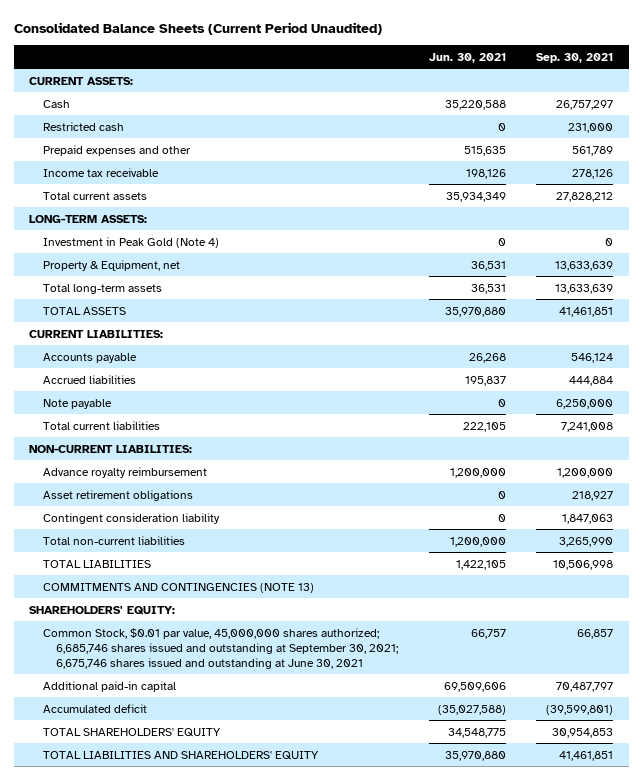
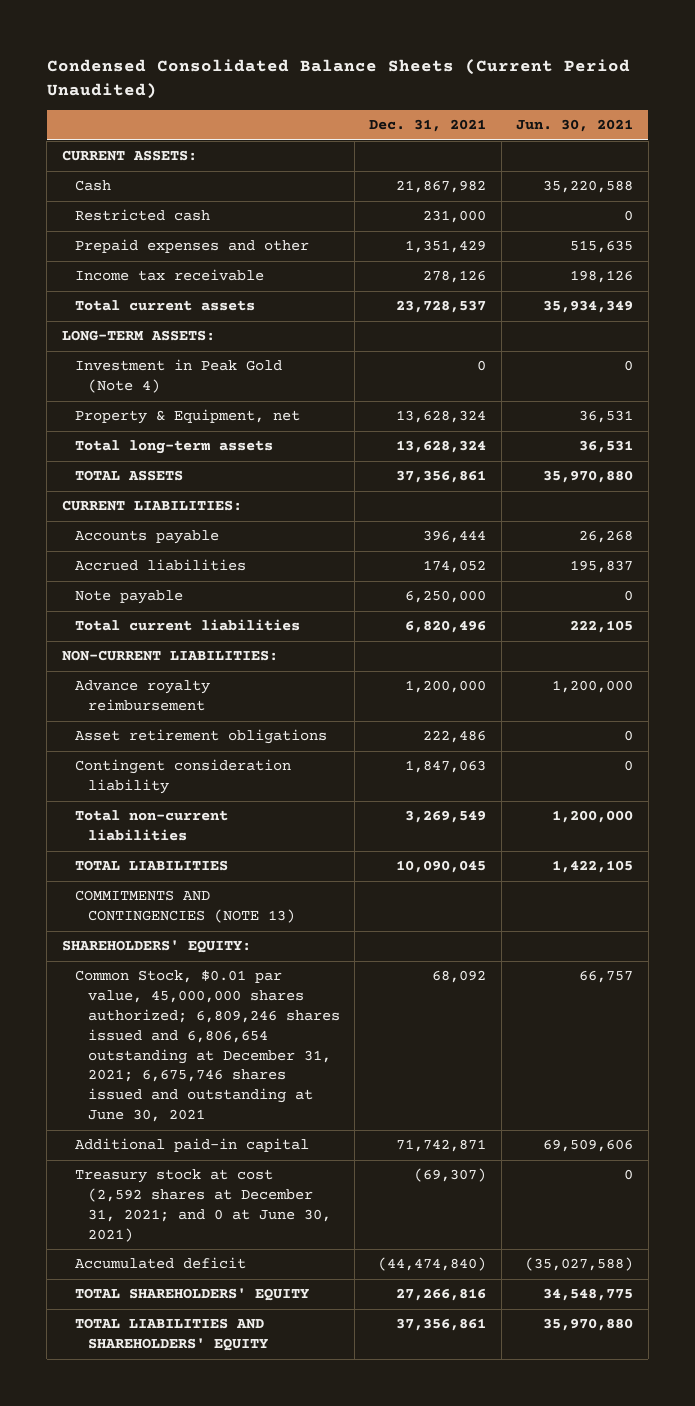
[14,22,383,36] Consolidated Balance Sheets (Current Period Unaudited) -> [46,58,630,99] Condensed Consolidated Balance Sheets (Current Period Unaudited)
[536,52,614,63] Sep. 30, 2021 -> none
none -> [369,119,487,133] Dec. 31, 2021
[42,627,399,669] Common Stock, $0.01 par value, 45,000,000 shares authorized; 6,685,746 shares issued and outstanding at September 30, 2021; 6,675,746 shares issued and outstanding at June 30, 2021 -> [74,970,340,1123] Common Stock, $0.01 par value, 45,000,000 shares authorized; 6,809,246 shares issued and 6,806,654 outstanding at December 31, 2021; 6,675,746 shares issued and outstanding at June 30, 2021
none -> [74,1169,331,1242] Treasury stock at cost (2,592 shares at December 31, 2021; and 0 at June 30, 2021)

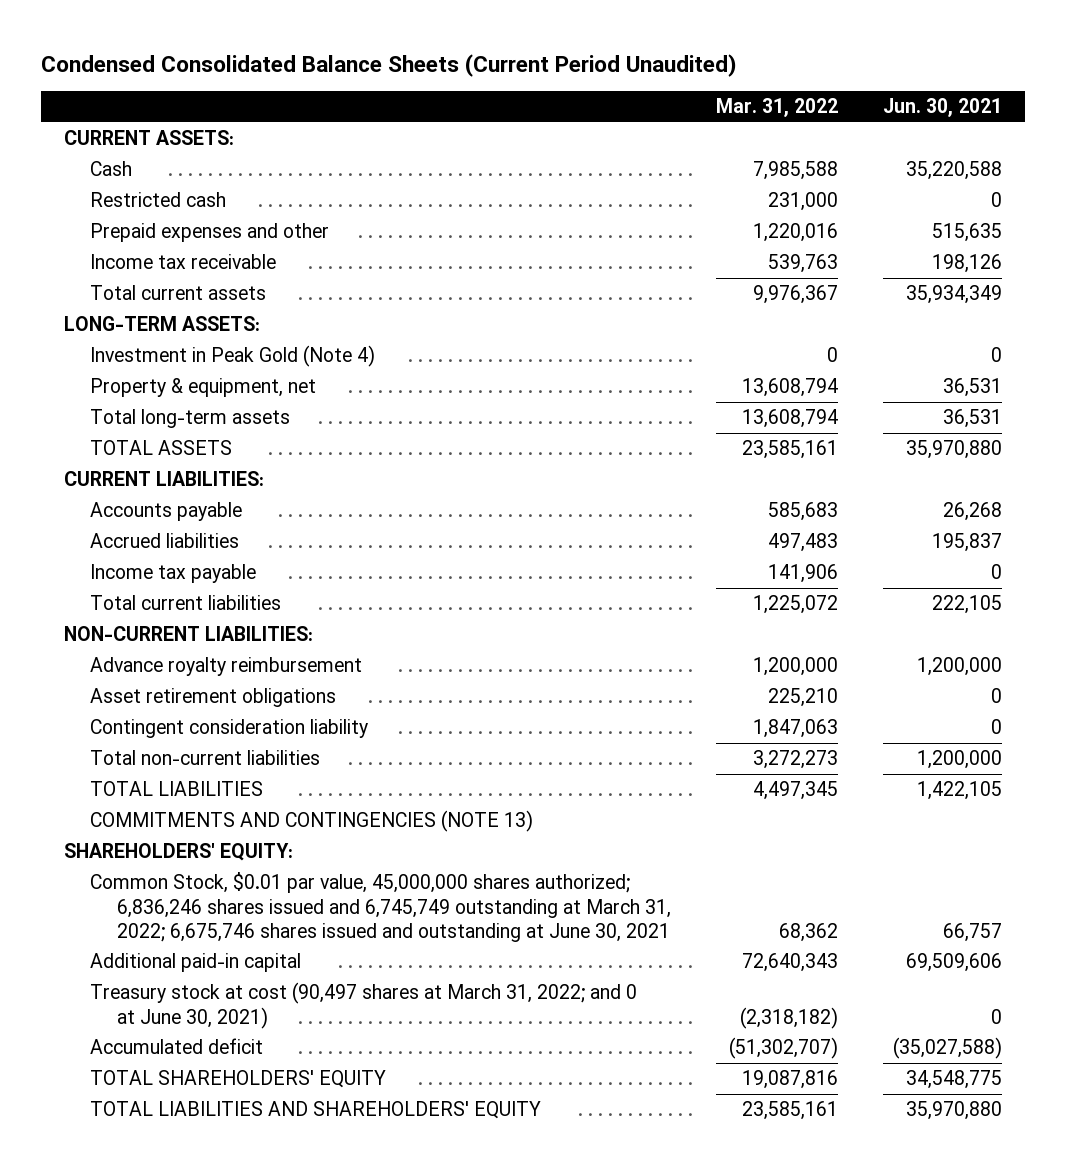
[369,119,487,133] Dec. 31, 2021 -> none
none -> [715,98,838,118] Mar. 31, 2022
[74,409,300,425] Property & Equipment, net -> [90,378,317,398] Property & equipment, net
[74,590,183,605] Note payable -> [90,564,257,584] Income tax payable
[74,970,340,1123] Common Stock, $0.01 par value, 45,000,000 shares authorized; 6,809,246 shares issued and 6,806,654 outstanding at December 31, 2021; 6,675,746 shares issued and outstanding at June 30, 2021 -> [90,872,671,942] Common Stock, $0.01 par value, 45,000,000 shares authorized; 6,836,246 shares issued and 6,745,749 outstanding at March 31, 2022; 6,675,746 shares issued and outstanding at June 30, 2021
[74,1169,331,1242] Treasury stock at cost (2,592 shares at December 31, 2021; and 0 at June 30, 2021) -> [90,982,638,1029] Treasury stock at cost (90,497 shares at March 31, 2022; and 0 at June 30, 2021)

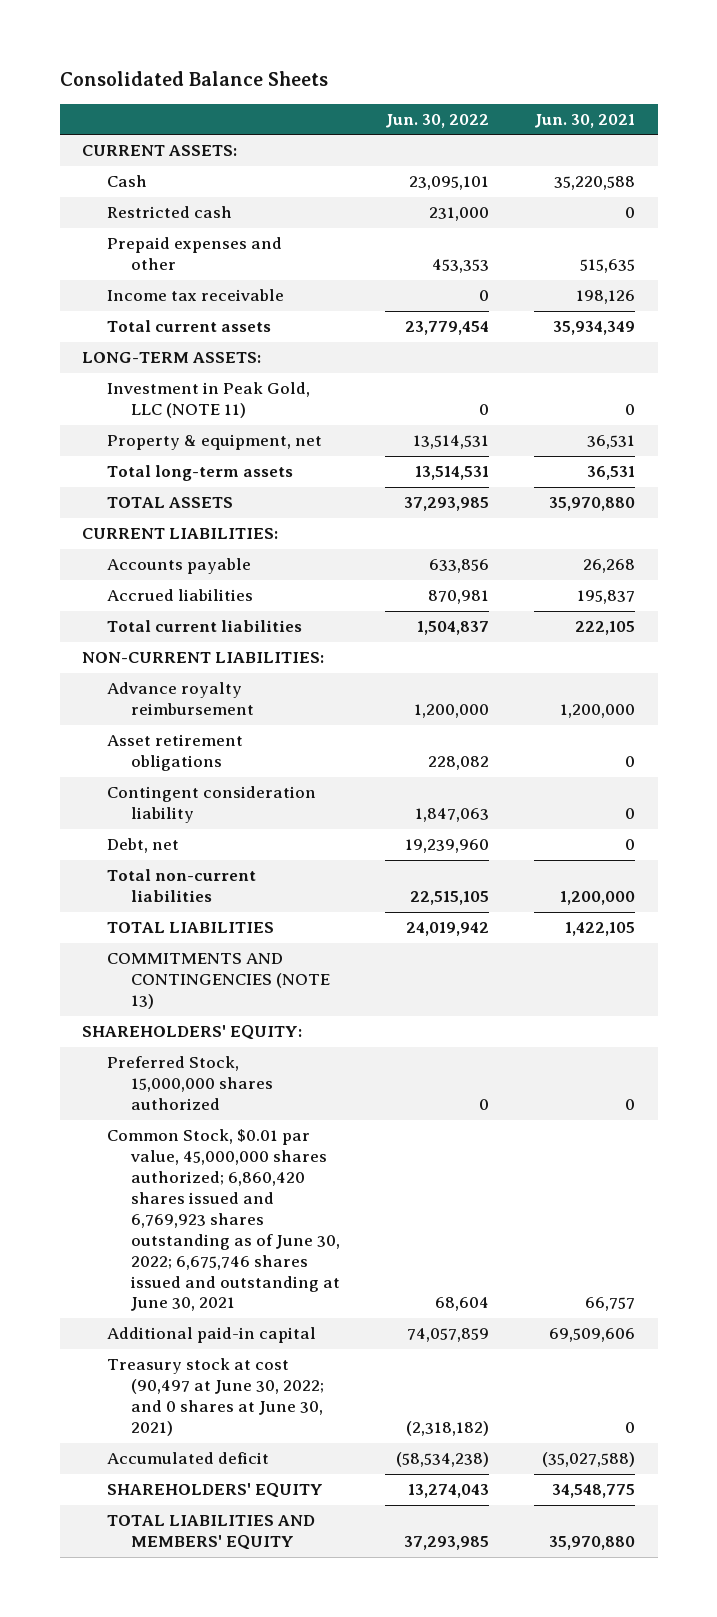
[41,53,738,77] Condensed Consolidated Balance Sheets (Current Period Unaudited) -> [59,71,328,87] Consolidated Balance Sheets
[715,98,838,118] Mar. 31, 2022 -> none
none -> [385,113,490,128] Jun. 30, 2022
[90,345,376,368] Investment in Peak Gold (Note 4) -> [106,382,310,419] Investment in Peak Gold, LLC (NOTE 11)
[90,564,257,584] Income tax payable -> none
none -> [106,838,179,854] Debt, net
none -> [106,1056,274,1111] Preferred Stock, 15,000,000 shares authorized
[90,872,671,942] Common Stock, $0.01 par value, 45,000,000 shares authorized; 6,836,246 shares issued and 6,745,749 outstanding at March 31, 2022; 6,675,746 shares issued and outstanding at June 30, 2021 -> [106,1129,341,1312] Common Stock, $0.01 par value, 45,000,000 shares authorized; 6,860,420 shares issued and 6,769,923 shares outstanding as of June 30, 2022; 6,675,746 shares issued and outstanding at June 30, 2021
[90,982,638,1029] Treasury stock at cost (90,497 shares at March 31, 2022; and 0 at June 30, 2021) -> [106,1358,325,1436] Treasury stock at cost (90,497 at June 30, 2022; and 0 shares at June 30, 2021)
[90,1070,387,1089] TOTAL SHAREHOLDERS' EQUITY -> [106,1483,323,1499] SHAREHOLDERS' EQUITY
[90,1101,542,1120] TOTAL LIABILITIES AND SHAREHOLDERS' EQUITY -> [106,1515,315,1551] TOTAL LIABILITIES AND MEMBERS' EQUITY

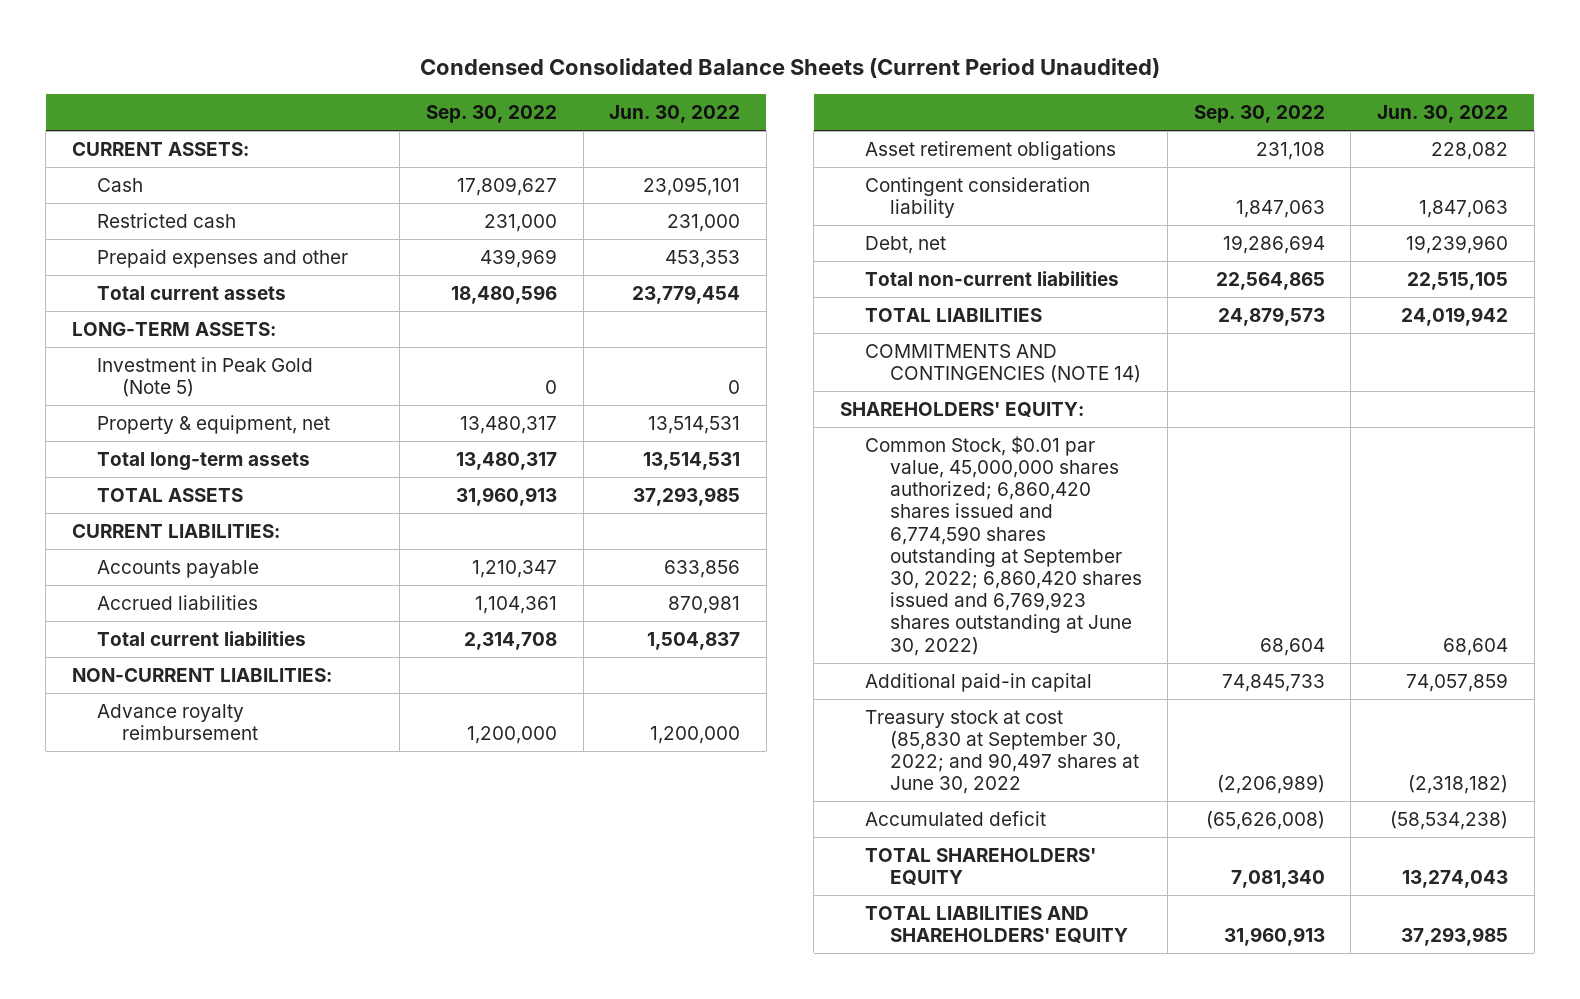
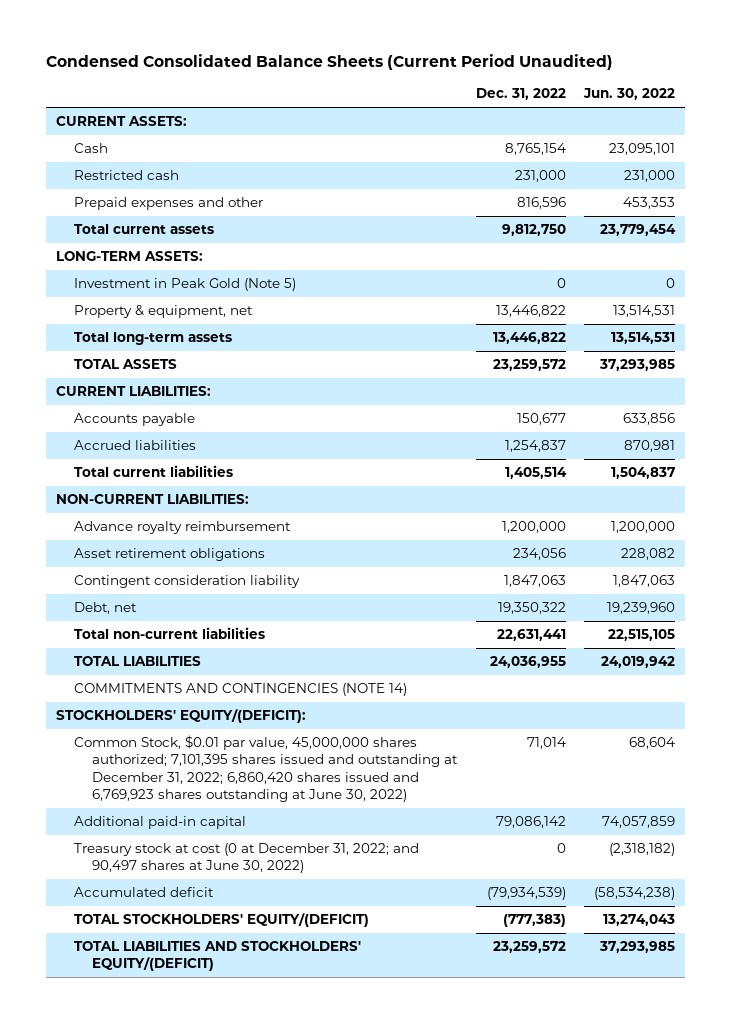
[425,105,557,124] Sep. 30, 2022 -> none
none -> [475,88,566,101] Dec. 31, 2022
[839,401,1084,417] SHAREHOLDERS' EQUITY: -> [55,709,306,724] STOCKHOLDERS' EQUITY/(DEFICIT):
[864,435,1142,656] Common Stock, $0.01 par value, 45,000,000 shares authorized; 6,860,420 shares issued and 6,774,590 shares outstanding at September 30, 2022; 6,860,420 shares issued and 6,769,923 shares outstanding at June 30, 2022) -> [73,735,458,802] Common Stock, $0.01 par value, 45,000,000 shares authorized; 7,101,395 shares issued and outstanding at December 31, 2022; 6,860,420 shares issued and 6,769,923 shares outstanding at June 30, 2022)
[864,709,1139,795] Treasury stock at cost (85,830 at September 30, 2022; and 90,497 shares at June 30, 2022 -> [73,843,419,874] Treasury stock at cost (0 at December 31, 2022; and 90,497 shares at June 30, 2022)
[864,847,1096,885] TOTAL SHAREHOLDERS' EQUITY -> [73,913,369,928] TOTAL STOCKHOLDERS' EQUITY/(DEFICIT)
[864,905,1128,943] TOTAL LIABILITIES AND SHAREHOLDERS' EQUITY -> [73,941,361,972] TOTAL LIABILITIES AND STOCKHOLDERS' EQUITY/(DEFICIT)

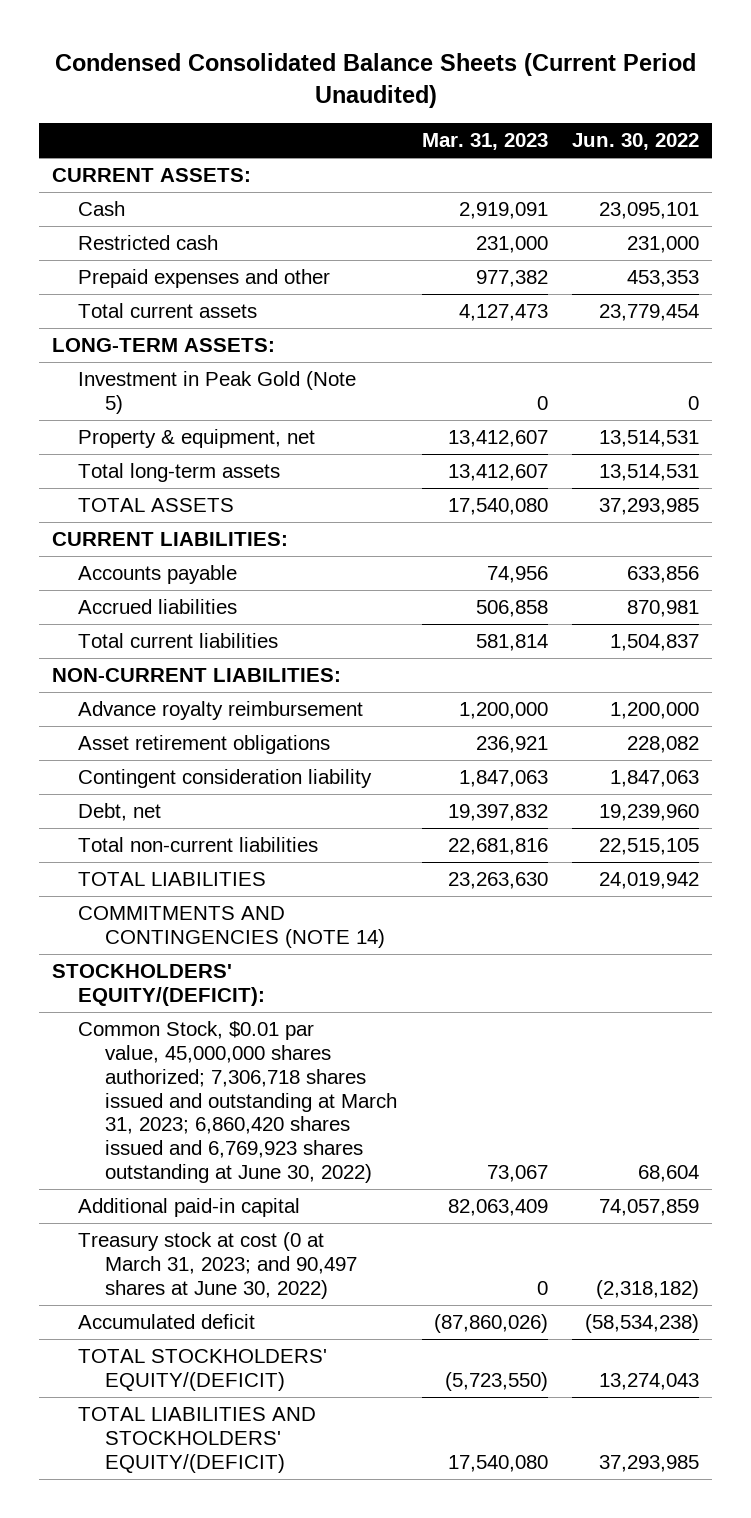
[475,88,566,101] Dec. 31, 2022 -> none
none -> [421,132,548,150] Mar. 31, 2023
[73,735,458,802] Common Stock, $0.01 par value, 45,000,000 shares authorized; 7,101,395 shares issued and outstanding at December 31, 2022; 6,860,420 shares issued and 6,769,923 shares outstanding at June 30, 2022) -> [78,1021,398,1183] Common Stock, $0.01 par value, 45,000,000 shares authorized; 7,306,718 shares issued and outstanding at March 31, 2023; 6,860,420 shares issued and 6,769,923 shares outstanding at June 30, 2022)
[73,843,419,874] Treasury stock at cost (0 at December 31, 2022; and 90,497 shares at June 30, 2022) -> [78,1232,358,1299] Treasury stock at cost (0 at March 31, 2023; and 90,497 shares at June 30, 2022)

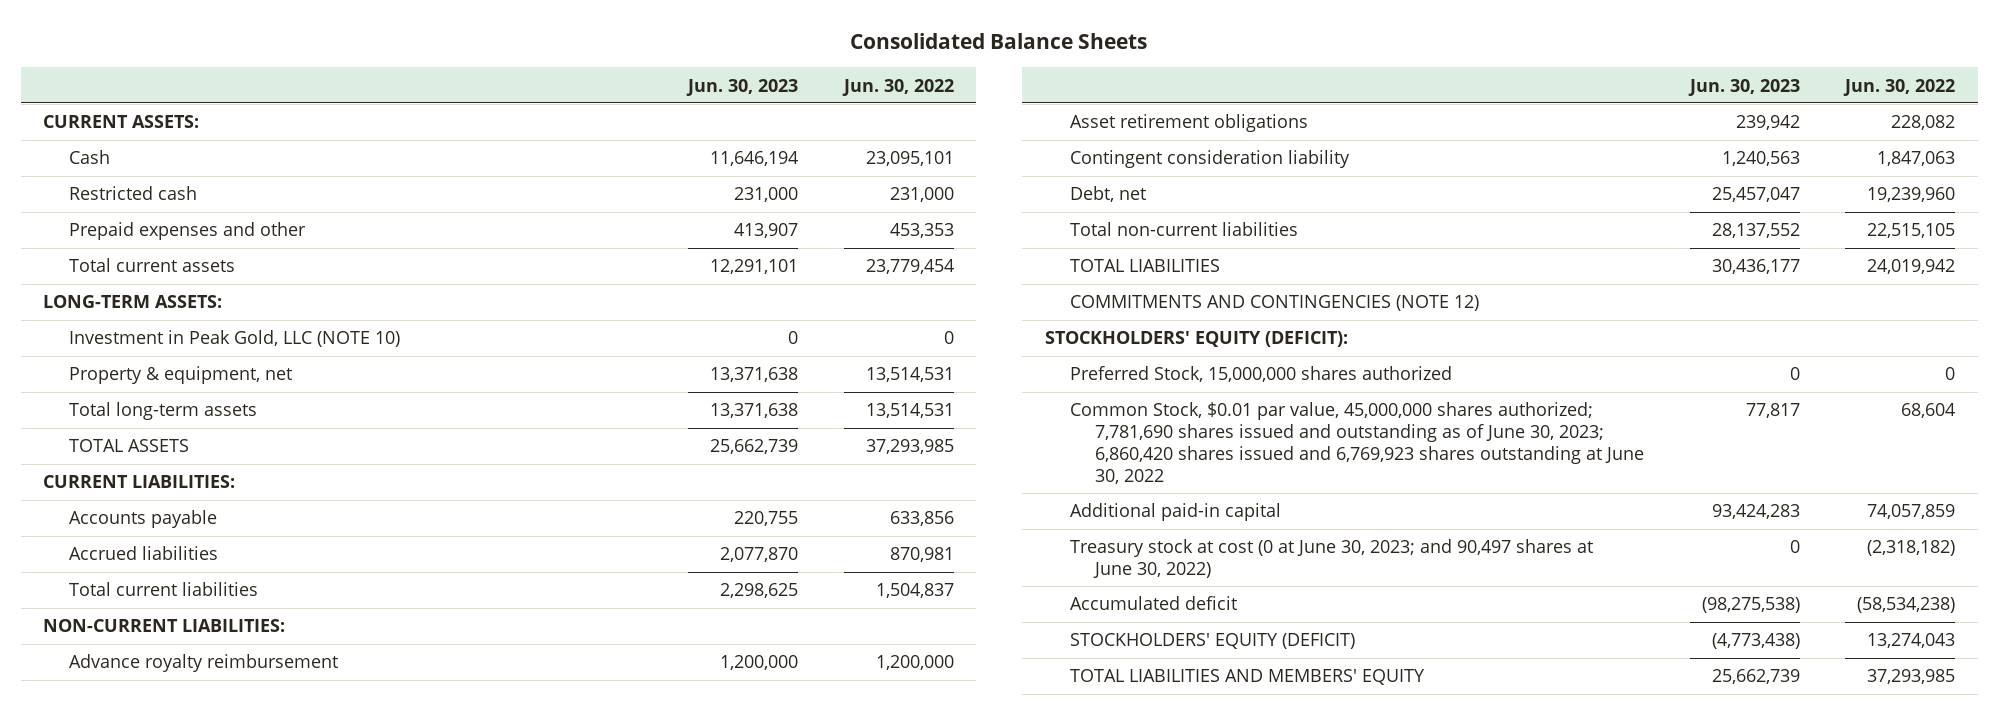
[54,53,696,108] Condensed Consolidated Balance Sheets (Current Period Unaudited) -> [850,33,1148,50] Consolidated Balance Sheets
[421,132,548,150] Mar. 31, 2023 -> none
none -> [686,78,799,96] Jun. 30, 2023
[78,371,357,414] Investment in Peak Gold (Note 5) -> [68,330,400,348] Investment in Peak Gold, LLC (NOTE 10)
[78,906,386,948] COMMITMENTS AND CONTINGENCIES (NOTE 14) -> [1070,295,1480,312] COMMITMENTS AND CONTINGENCIES (NOTE 12)
[51,964,266,1006] STOCKHOLDERS' EQUITY/(DEFICIT): -> [1044,331,1348,348] STOCKHOLDERS' EQUITY (DEFICIT):
none -> [1070,366,1453,383] Preferred Stock, 15,000,000 shares authorized
[78,1021,398,1183] Common Stock, $0.01 par value, 45,000,000 shares authorized; 7,306,718 shares issued and outstanding at March 31, 2023; 6,860,420 shares issued and 6,769,923 shares outstanding at June 30, 2022) -> [1070,402,1645,484] Common Stock, $0.01 par value, 45,000,000 shares authorized; 7,781,690 shares issued and outstanding as of June 30, 2023; 6,860,420 shares issued and 6,769,923 shares outstanding at June 30, 2022
[78,1232,358,1299] Treasury stock at cost (0 at March 31, 2023; and 90,497 shares at June 30, 2022) -> [1070,539,1594,579] Treasury stock at cost (0 at June 30, 2023; and 90,497 shares at June 30, 2022)
[78,1349,328,1391] TOTAL STOCKHOLDERS' EQUITY/(DEFICIT) -> [1070,633,1356,650] STOCKHOLDERS' EQUITY (DEFICIT)
[78,1407,317,1473] TOTAL LIABILITIES AND STOCKHOLDERS' EQUITY/(DEFICIT) -> [1070,669,1426,686] TOTAL LIABILITIES AND MEMBERS' EQUITY

